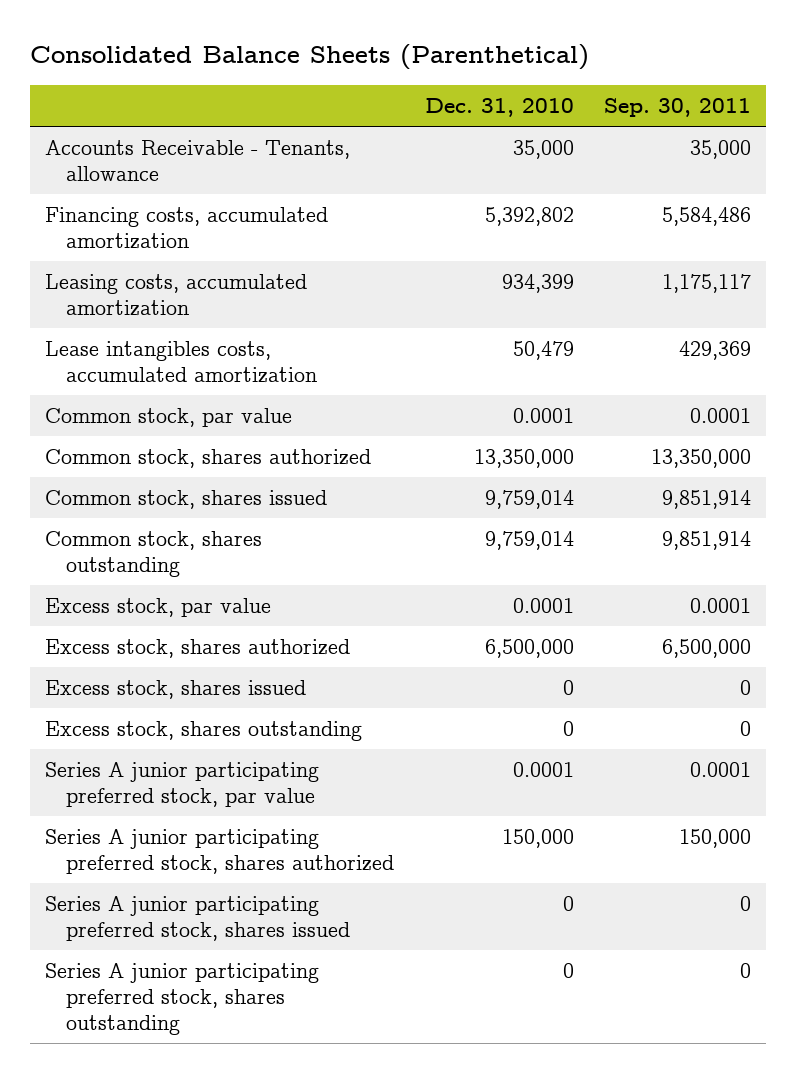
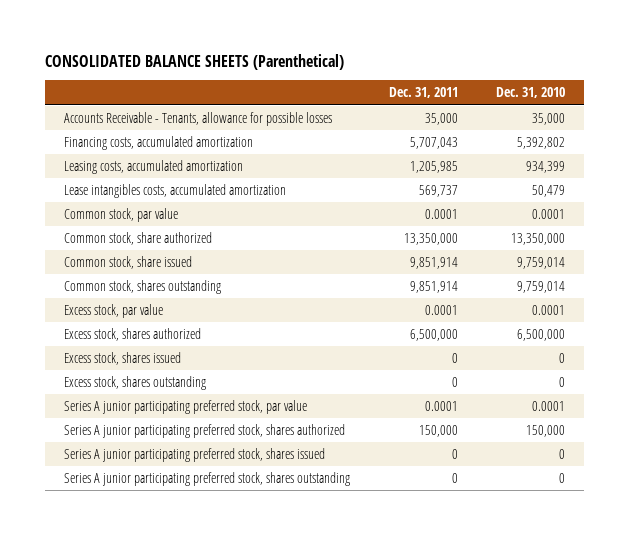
[29,44,589,71] Consolidated Balance Sheets (Parenthetical) -> [45,53,345,70] CONSOLIDATED BALANCE SHEETS (Parenthetical)
[603,97,751,117] Sep. 30, 2011 -> none
none -> [388,87,458,99] Dec. 31, 2011
[44,140,350,181] Accounts Receivable - Tenants, allowance -> [64,112,333,127] Accounts Receivable - Tenants, allowance for possible losses
[44,449,371,469] Common stock, shares authorized -> [64,232,213,246] Common stock, share authorized
[44,490,327,510] Common stock, shares issued -> [64,256,193,270] Common stock, share issued

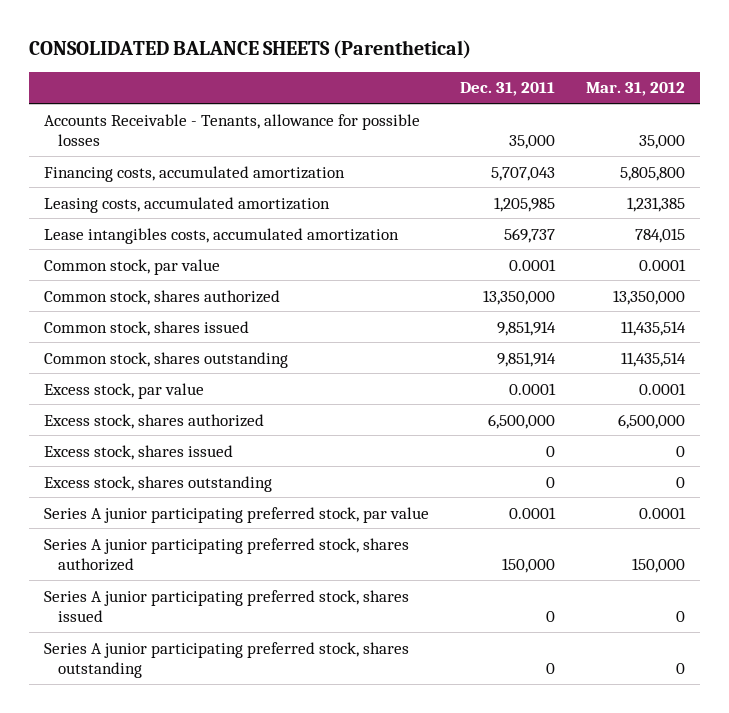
[495,87,565,99] Dec. 31, 2010 -> none
none -> [585,82,685,97] Mar. 31, 2012
[64,232,213,246] Common stock, share authorized -> [44,289,281,305] Common stock, shares authorized
[64,256,193,270] Common stock, share issued -> [44,320,250,336] Common stock, shares issued

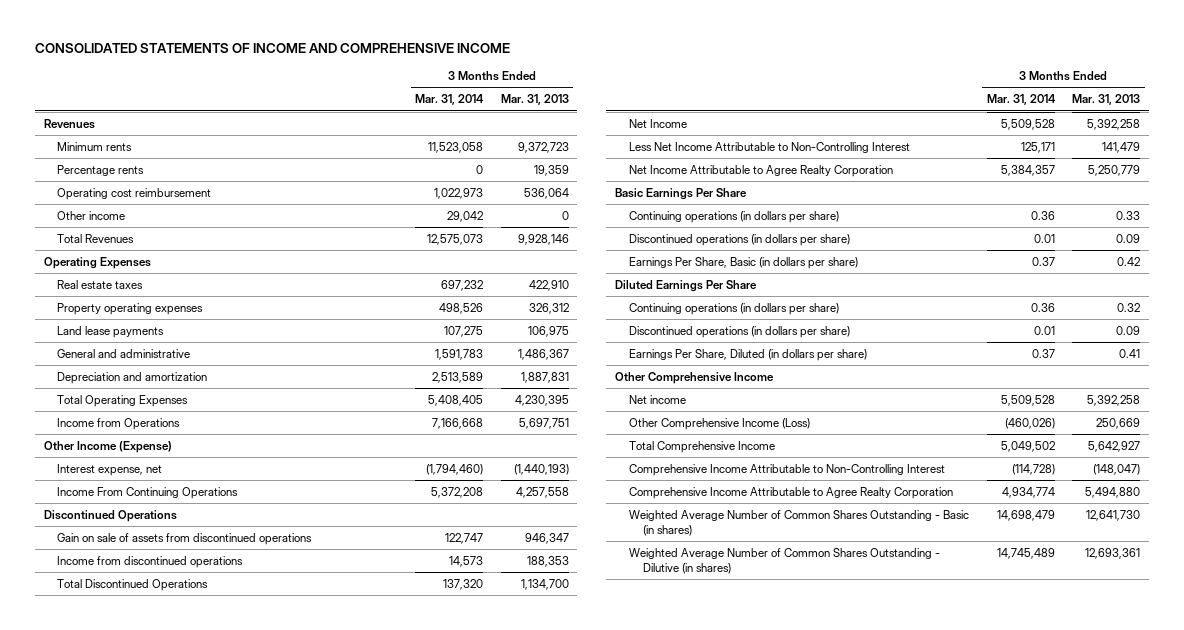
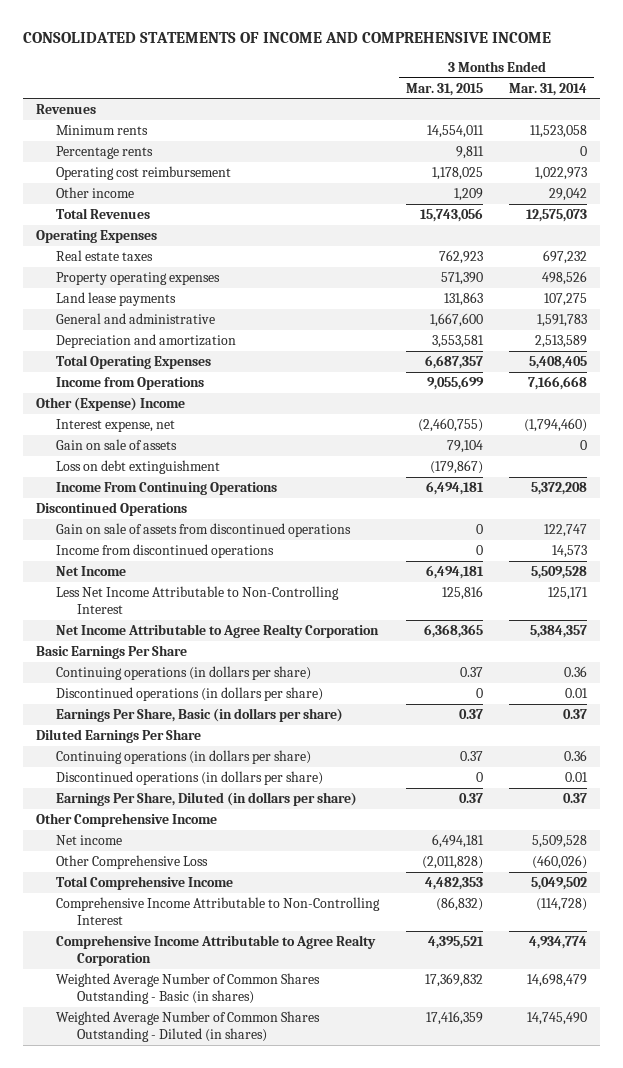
[500,94,569,106] Mar. 31, 2013 -> none
none -> [405,82,483,96] Mar. 31, 2015
[43,440,172,453] Other Income (Expense) -> [35,396,185,411] Other (Expense) Income
none -> [56,438,178,450] Gain on sale of assets
none -> [56,459,221,474] Loss on debt extinguishment
[57,578,209,591] Total Discontinued Operations -> none
[628,417,810,430] Other Comprehensive Income (Loss) -> [56,854,209,869] Other Comprehensive Loss
[628,547,940,574] Weighted Average Number of Common Shares Outstanding - Dilutive (in shares) -> [56,1010,321,1043] Weighted Average Number of Common Shares Outstanding - Diluted (in shares)
[996,547,1055,559] 14,745,489 -> [527,1011,588,1025] 14,745,490

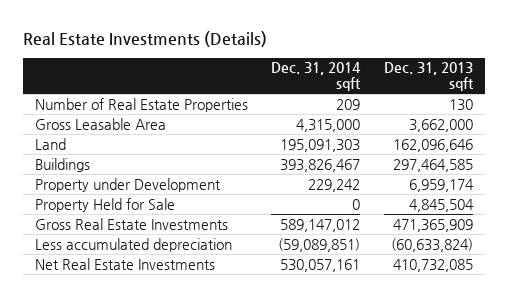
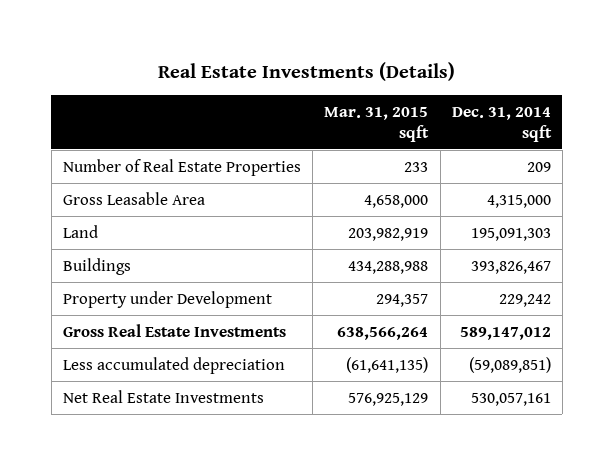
[383,62,474,92] Dec. 31, 2013 sqft -> none
none -> [324,106,430,142] Mar. 31, 2015 sqft
[34,197,175,212] Property Held for Sale -> none

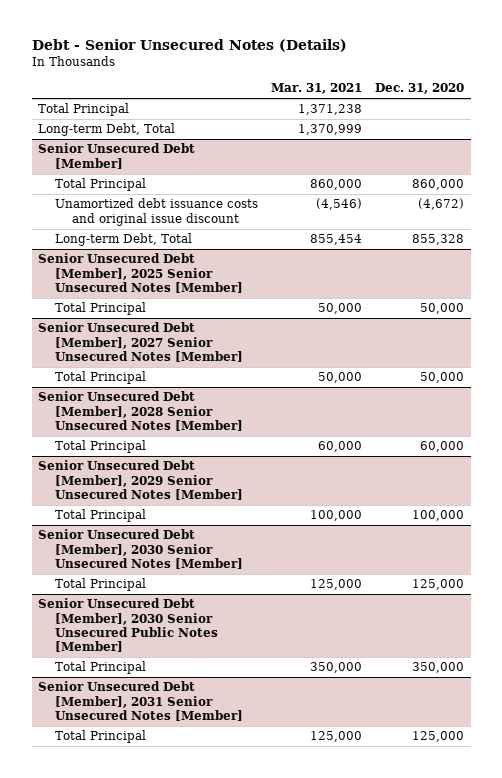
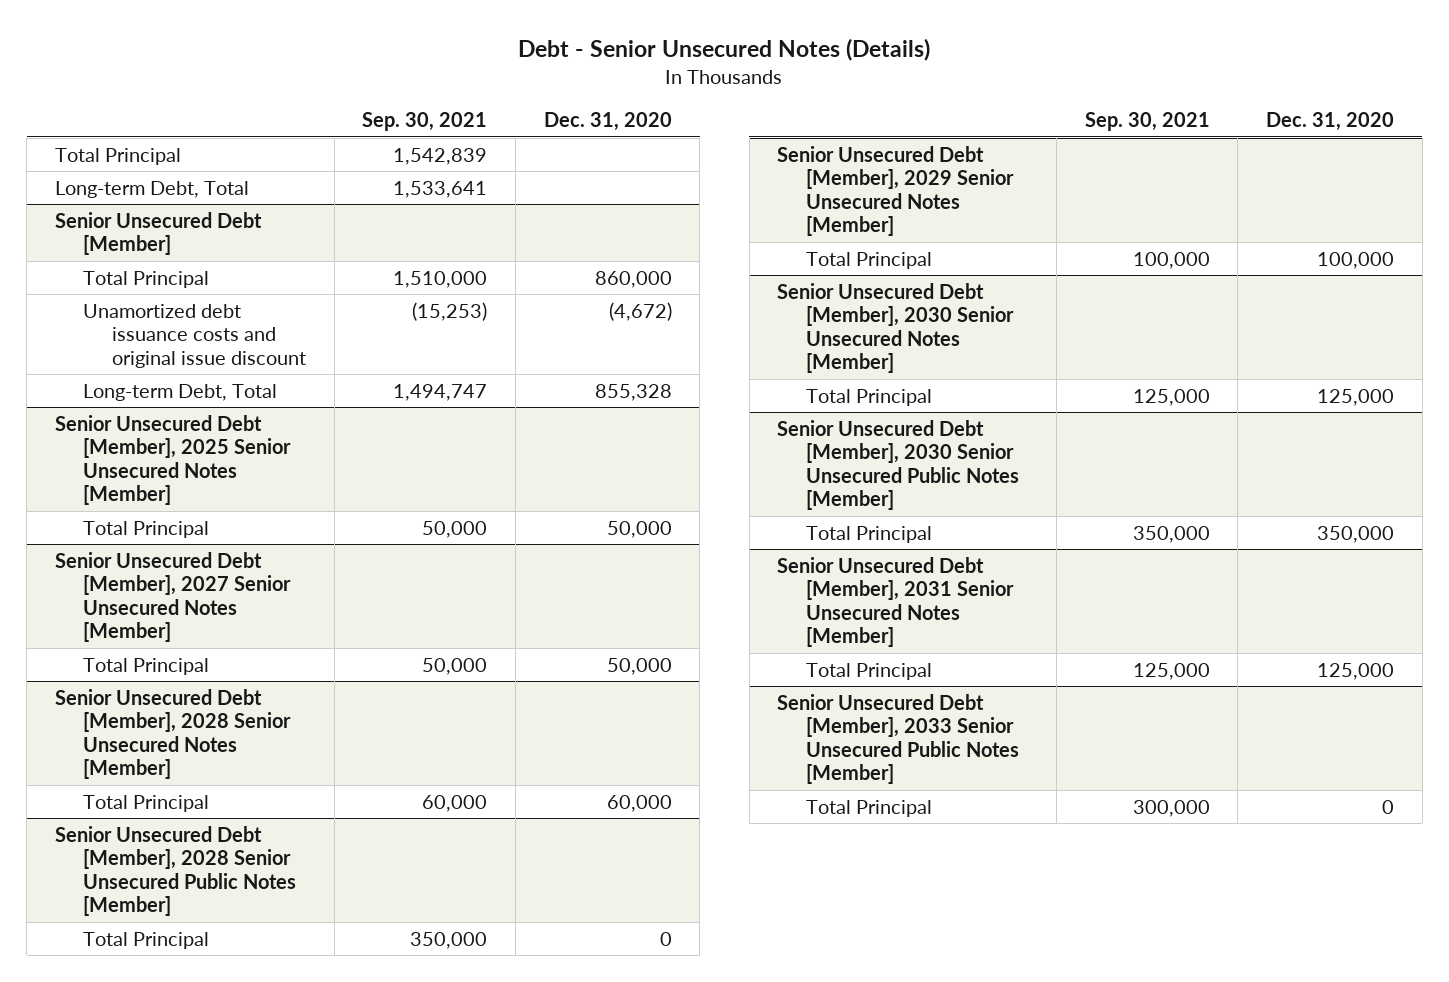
[271,83,363,95] Mar. 31, 2021 -> none
none -> [362,112,488,132] Sep. 30, 2021
none -> [54,825,297,917] Senior Unsecured Debt [Member], 2028 Senior Unsecured Public Notes [Member]
none -> [83,931,210,949] Total Principal
none -> [777,693,1019,785] Senior Unsecured Debt [Member], 2033 Senior Unsecured Public Notes [Member]
none -> [805,799,932,817] Total Principal

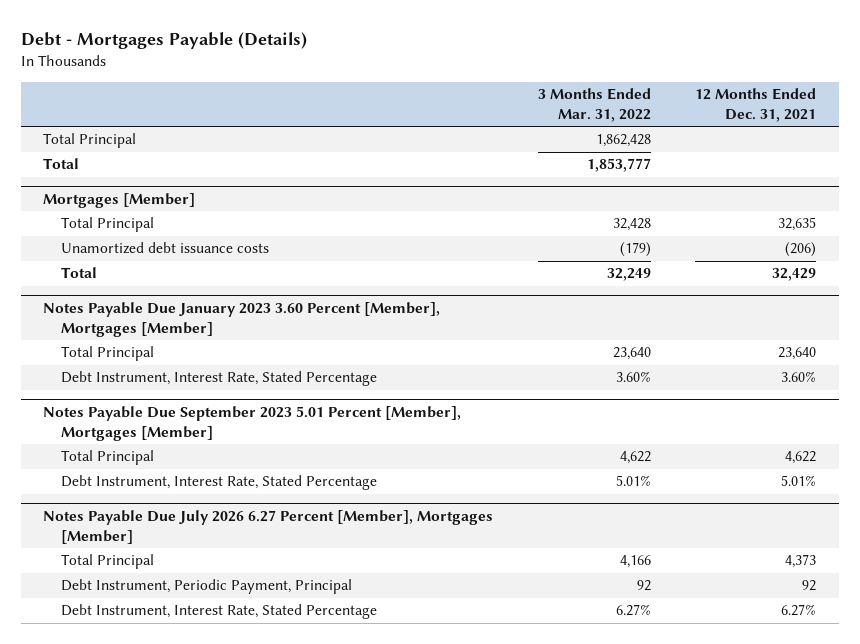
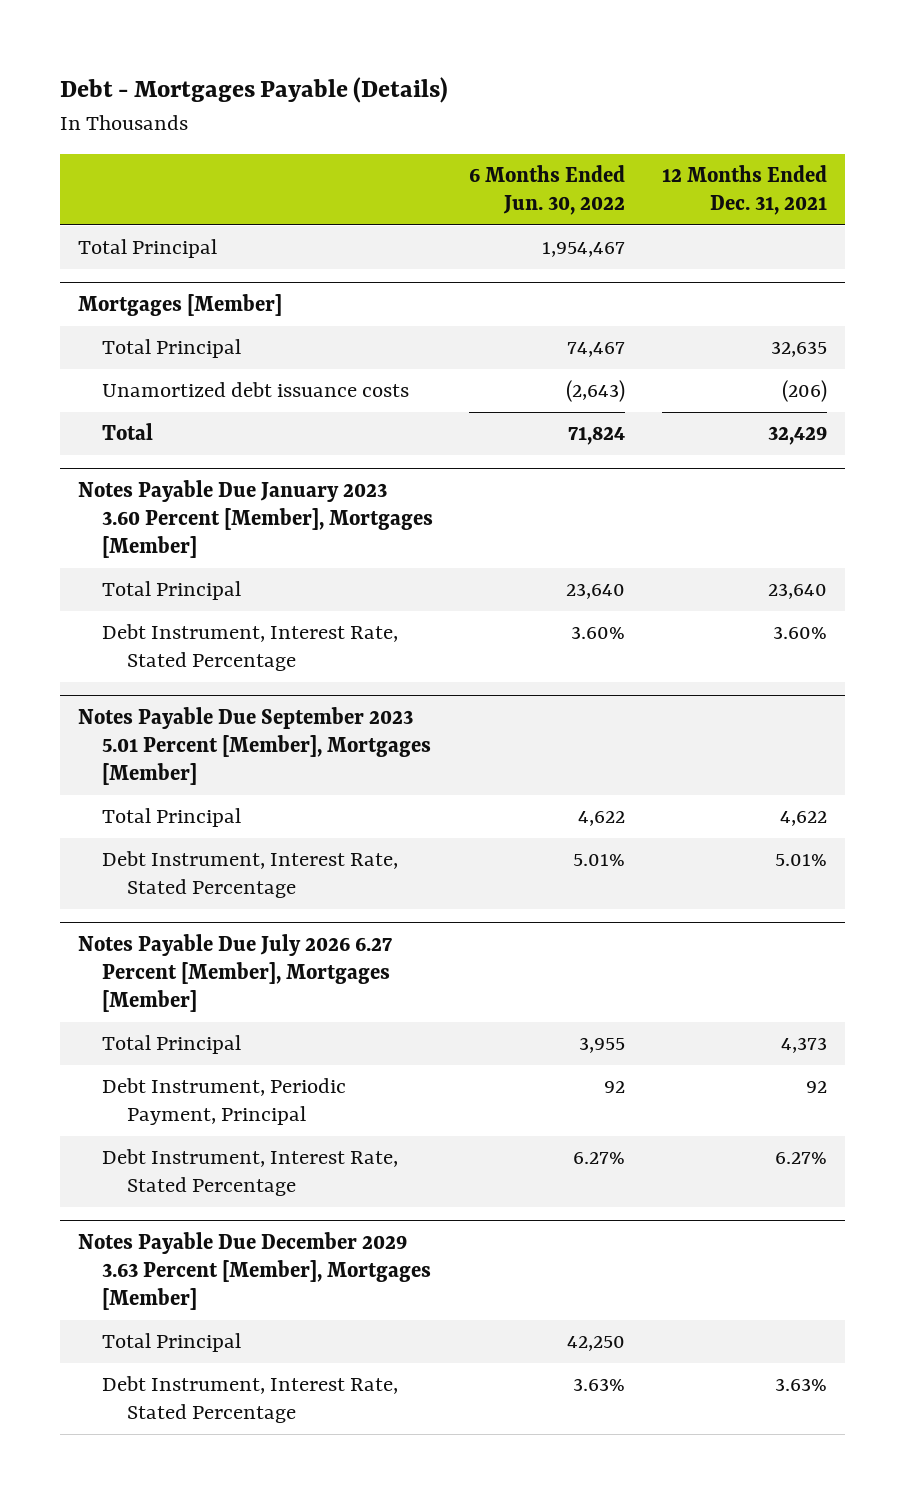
[537,88,651,123] 3 Months Ended Mar. 31, 2022 -> none
none -> [469,165,626,216] 6 Months Ended Jun. 30, 2022
[43,158,80,170] Total -> none
none -> [78,1232,432,1310] Notes Payable Due December 2029 3.63 Percent [Member], Mortgages [Member]
none -> [102,1333,242,1353] Total Principal
none -> [102,1376,399,1424] Debt Instrument, Interest Rate, Stated Percentage

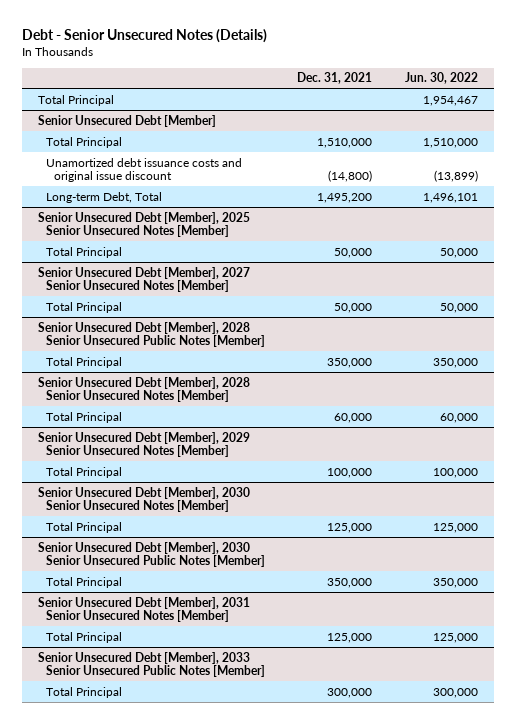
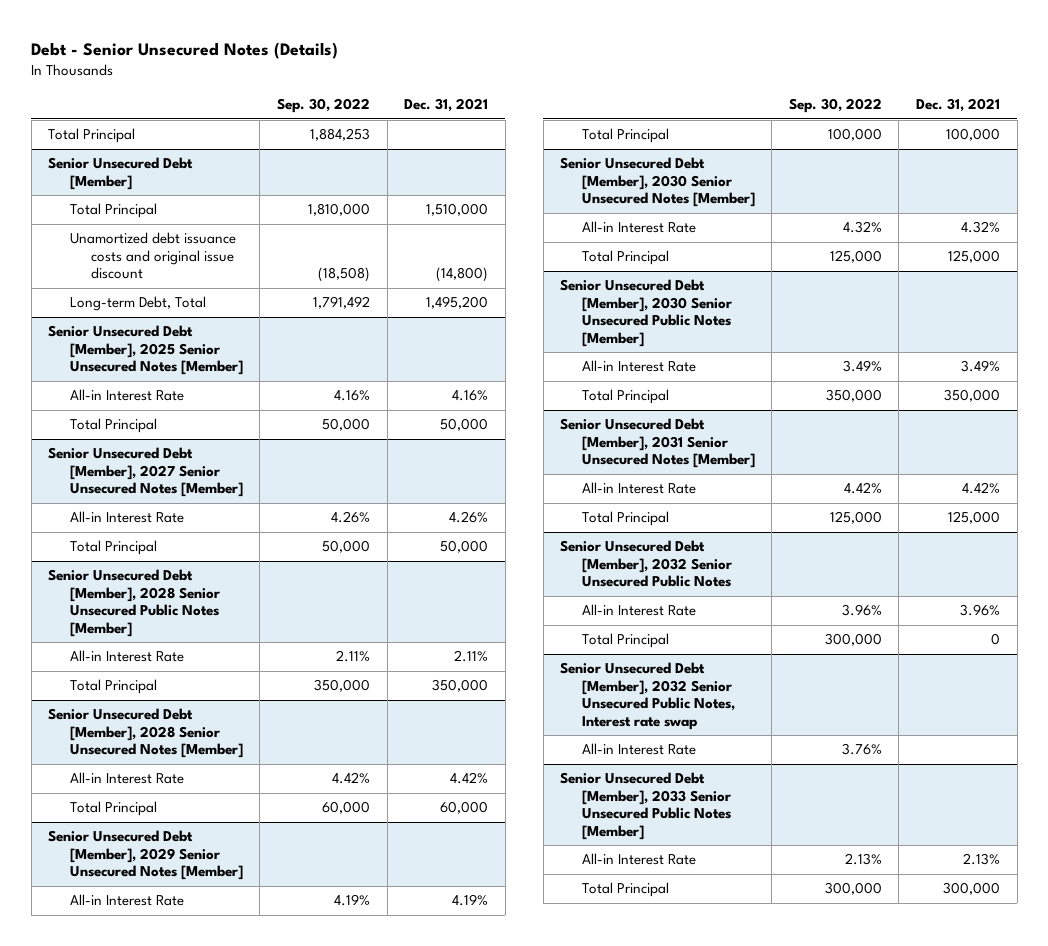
[404,72,478,85] Jun. 30, 2022 -> none
none -> [276,98,370,114] Sep. 30, 2022
none -> [69,389,184,402] All-in Interest Rate
none -> [69,511,184,524] All-in Interest Rate
none -> [69,650,184,663] All-in Interest Rate
none -> [69,772,184,785] All-in Interest Rate
none -> [69,894,184,907] All-in Interest Rate
none -> [581,221,696,234] All-in Interest Rate
none -> [581,360,696,373] All-in Interest Rate
none -> [581,482,696,495] All-in Interest Rate
none -> [560,540,732,588] Senior Unsecured Debt [Member], 2032 Senior Unsecured Public Notes
none -> [581,604,696,617] All-in Interest Rate
none -> [581,633,669,649] Total Principal
none -> [560,662,735,730] Senior Unsecured Debt [Member], 2032 Senior Unsecured Public Notes, Interest rate swap
none -> [581,743,696,756] All-in Interest Rate
none -> [581,853,696,866] All-in Interest Rate

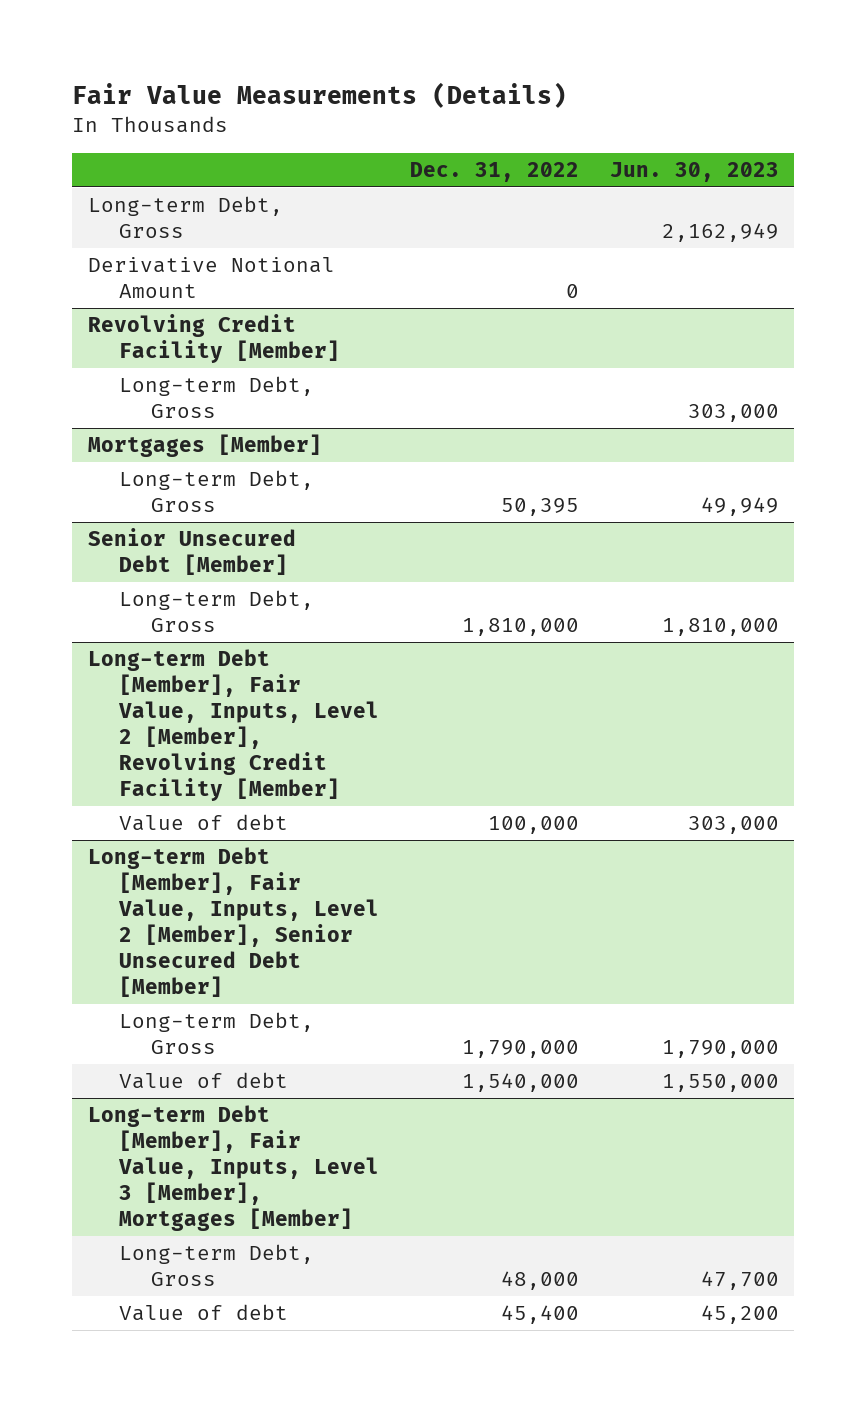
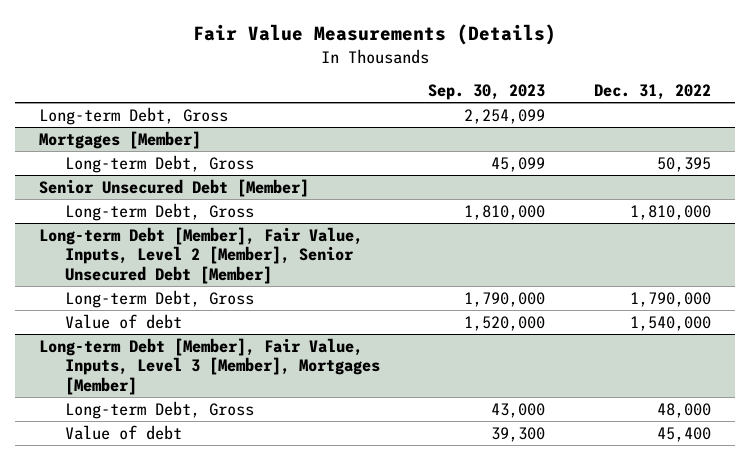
[609,162,779,183] Jun. 30, 2023 -> none
none -> [428,84,546,101] Sep. 30, 2023
[87,257,335,299] Derivative Notional Amount -> none
[87,314,341,364] Revolving Credit Facility [Member] -> none
[119,376,315,419] Long-term Debt, Gross -> none
[87,649,380,802] Long-term Debt [Member], Fair Value, Inputs, Level 2 [Member], Revolving Credit Facility [Member] -> none
[119,814,289,832] Value of debt -> none

